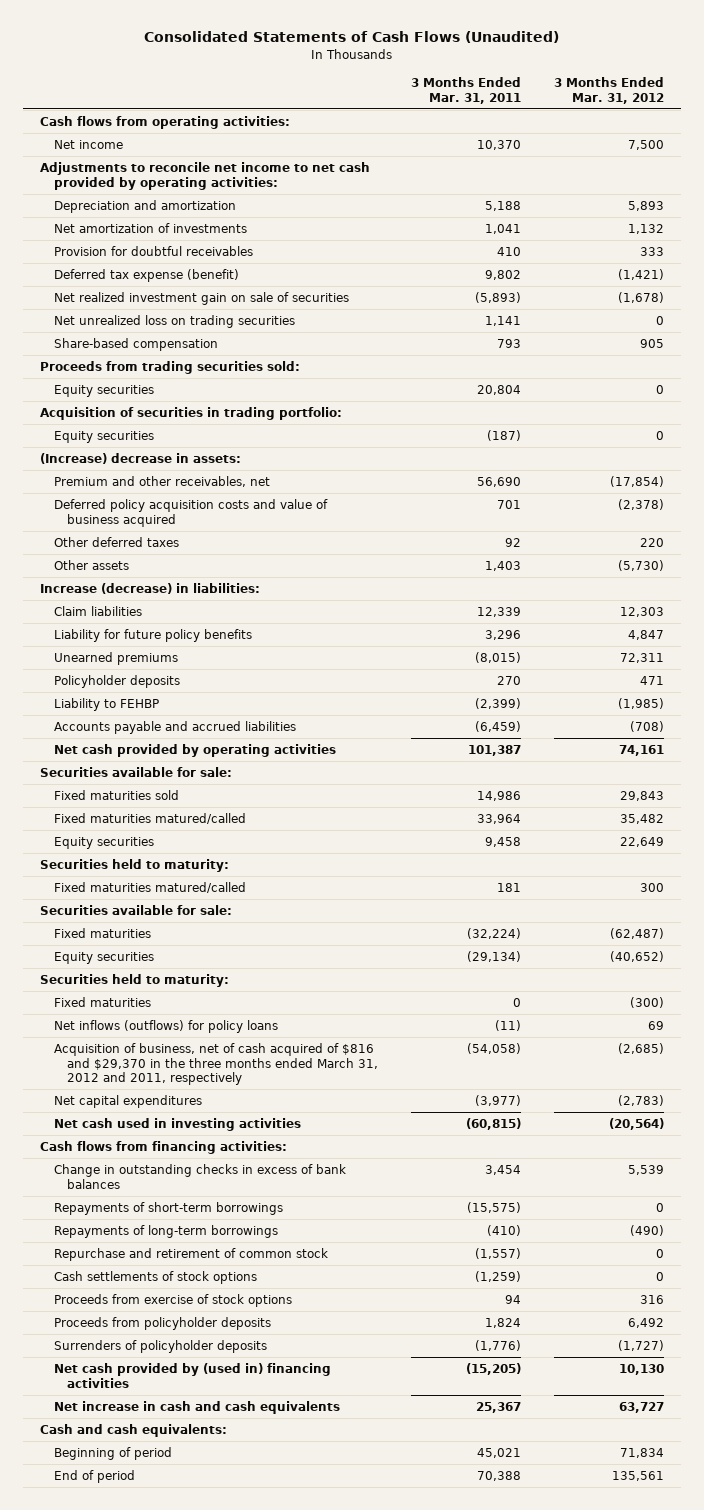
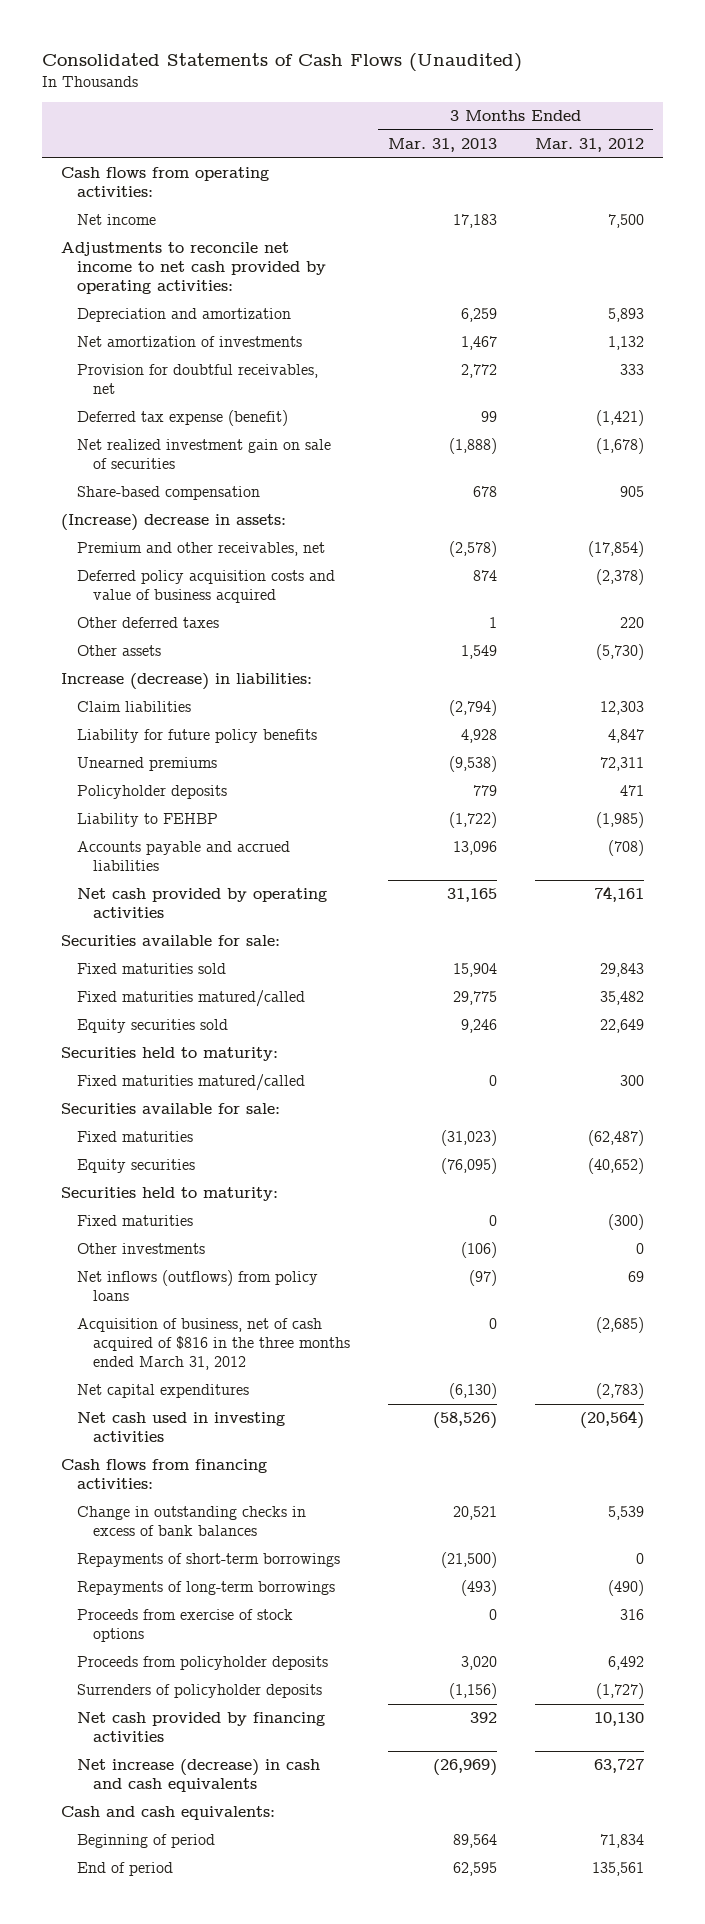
[411,76,522,104] 3 Months Ended Mar. 31, 2011 -> none
none -> [387,137,497,152] Mar. 31, 2013
[53,246,253,257] Provision for doubtful receivables -> [77,364,319,395] Provision for doubtful receivables, net
[53,315,295,329] Net unrealized loss on trading securities -> none
[39,361,300,375] Proceeds from trading securities sold: -> none
[53,385,154,398] Equity securities -> none
[39,407,342,421] Acquisition of securities in trading portfolio: -> none
[53,431,154,444] Equity securities -> none
[53,837,154,850] Equity securities -> [77,1019,229,1034] Equity securities sold
none -> [77,1243,206,1255] Other investments
[53,1020,278,1034] Net inflows (outflows) for policy loans -> [77,1270,319,1302] Net inflows (outflows) from policy loans
[53,1043,379,1086] Acquisition of business, net of cash acquired of $816 and $29,370 in the three months ended March 31, 2012 and 2011, respectively -> [77,1318,350,1370] Acquisition of business, net of cash acquired of $816 in the three months ended March 31, 2012
[53,1248,328,1262] Repurchase and retirement of common stock -> none
[53,1271,257,1285] Cash settlements of stock options -> none
[53,1363,331,1388] Net cash provided by (used in) financing activities -> [77,1712,326,1743] Net cash provided by financing activities
[53,1401,340,1415] Net increase in cash and cash equivalents -> [77,1759,321,1793] Net increase (decrease) in cash and cash equivalents

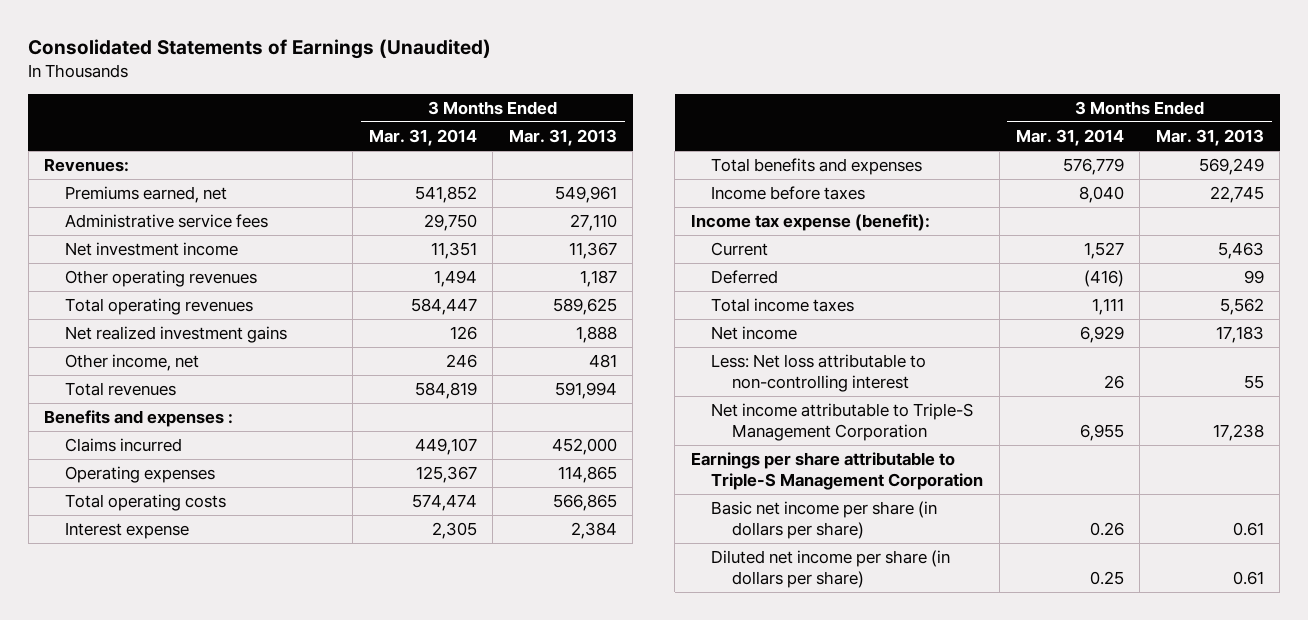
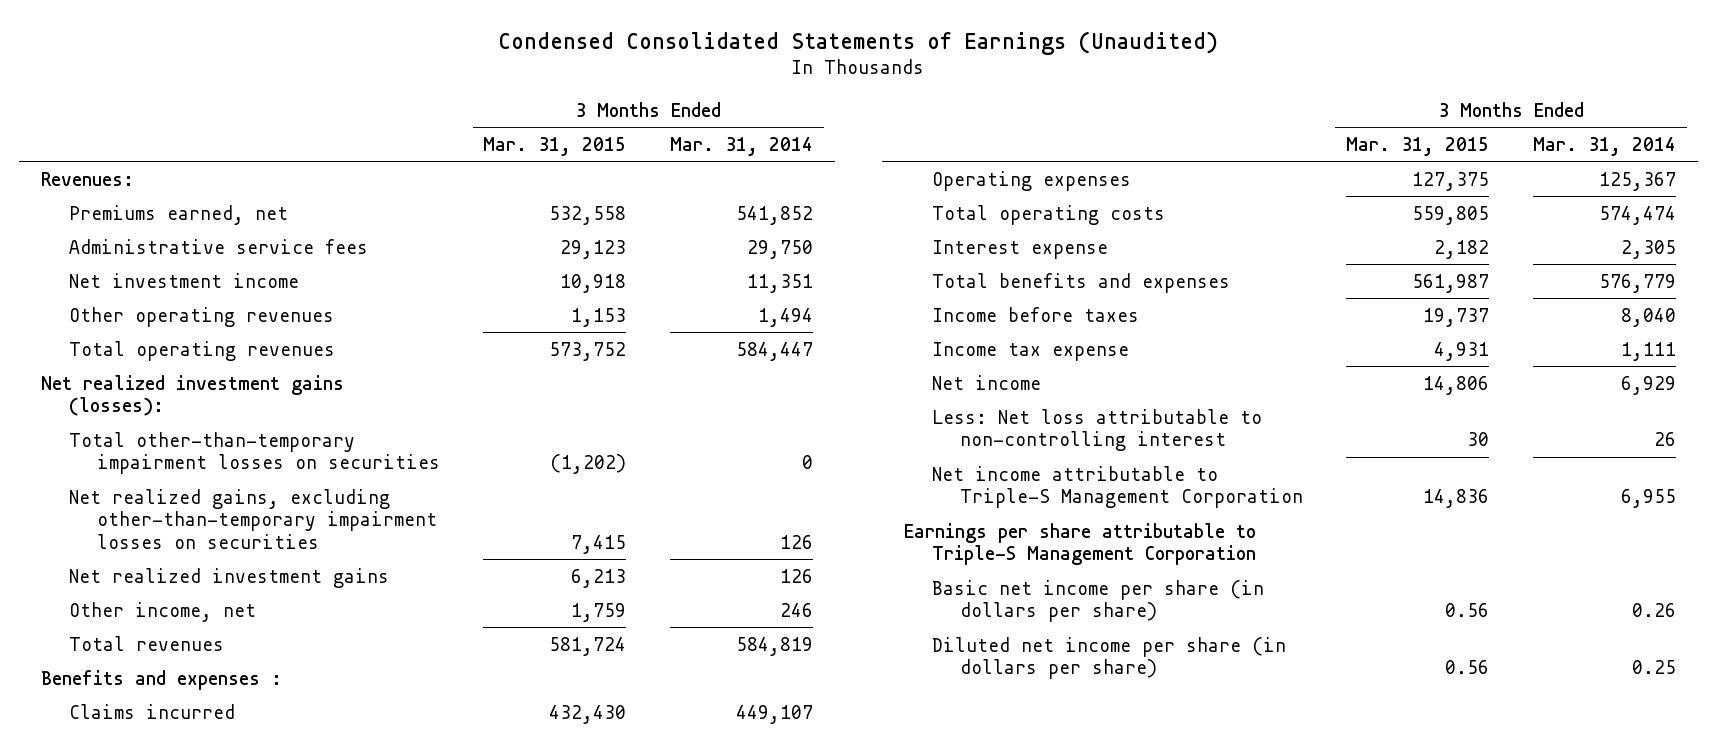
[28,39,492,60] Consolidated Statements of Earnings (Unaudited) -> [498,30,1219,55] Condensed Consolidated Statements of Earnings (Unaudited)
[508,129,617,147] Mar. 31, 2013 -> none
none -> [483,136,627,156] Mar. 31, 2015
none -> [41,374,345,417] Net realized investment gains (losses):
none -> [69,431,440,475] Total other-than-temporary impairment losses on securities
none -> [69,488,437,549] Net realized gains, excluding other-than-temporary impairment losses on securities
[690,214,930,232] Income tax expense (benefit): -> none
[711,242,769,257] Current -> none
[711,270,779,285] Deferred -> none
[711,298,855,313] Total income taxes -> [931,341,1129,361] Income tax expense

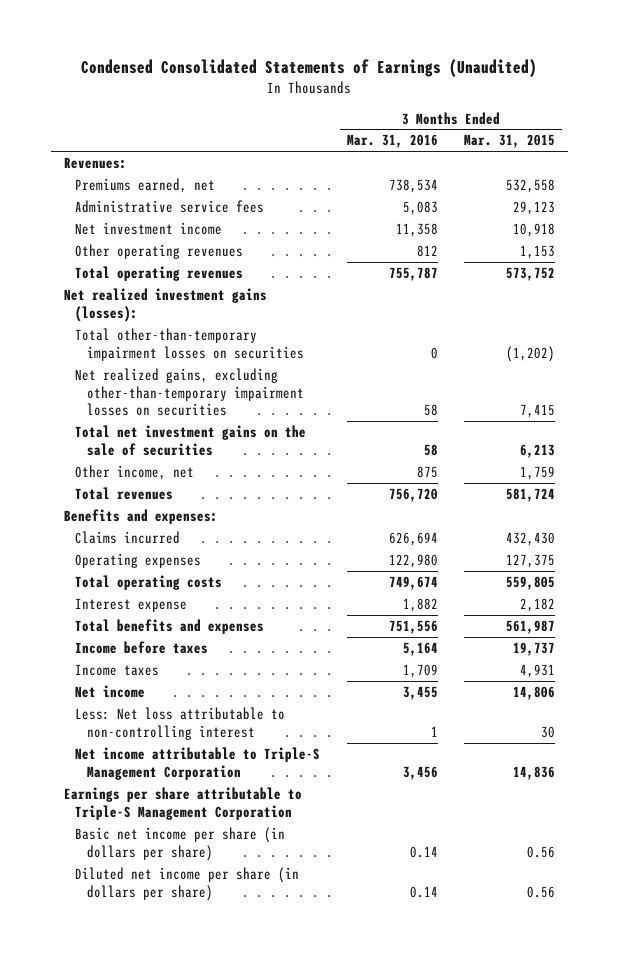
[670,136,814,156] Mar. 31, 2014 -> none
none -> [346,134,438,149] Mar. 31, 2016
[69,567,390,588] Net realized investment gains -> [75,425,307,456] Total net investment gains on the sale of securities
[41,669,283,690] Benefits and expenses : -> [63,509,218,525] Benefits and expenses:
[931,341,1129,361] Income tax expense -> [75,664,160,677] Income taxes

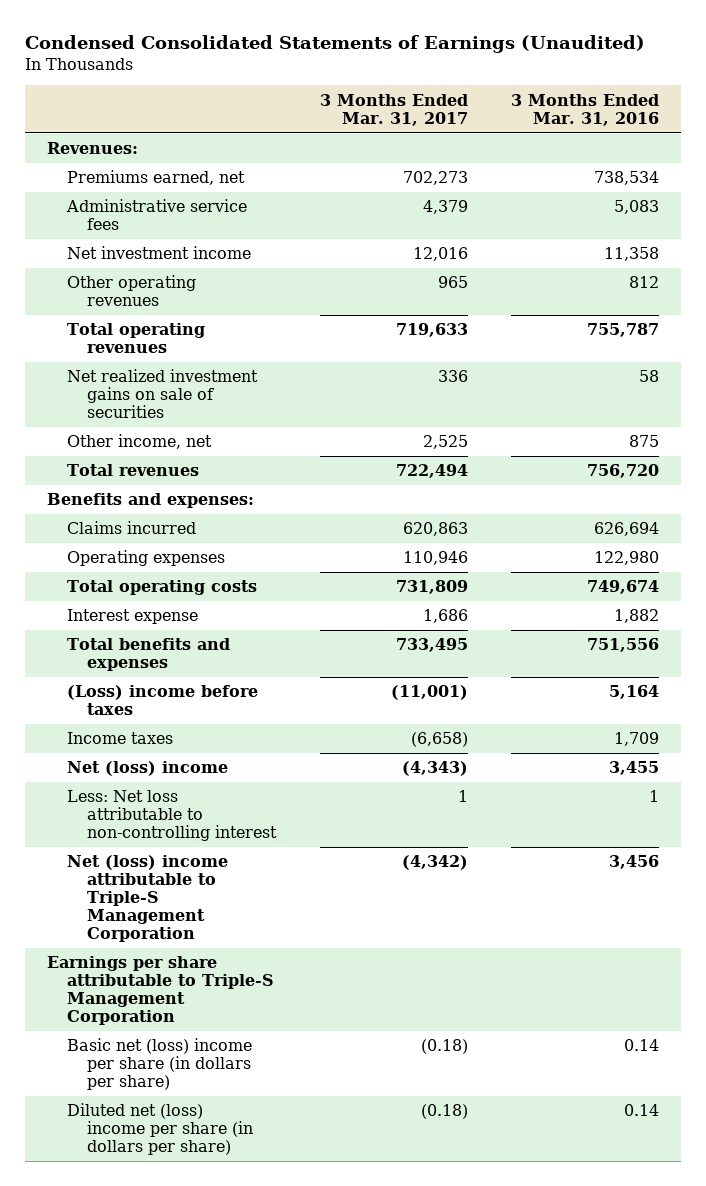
[463,134,555,149] Mar. 31, 2015 -> none
none -> [319,93,468,126] 3 Months Ended Mar. 31, 2017
[63,288,267,322] Net realized investment gains (losses): -> none
[75,328,304,361] Total other-than-temporary impairment losses on securities -> none
[75,368,304,417] Net realized gains, excluding other-than-temporary impairment losses on securities -> none
[75,425,307,456] Total net investment gains on the sale of securities -> [67,369,259,419] Net realized investment gains on sale of securities
[75,641,209,655] Income before taxes -> [67,685,259,716] (Loss) income before taxes
[75,685,146,699] Net income -> [67,761,229,777] Net (loss) income
[75,747,321,780] Net income attributable to Triple-S Management Corporation -> [67,855,229,942] Net (loss) income attributable to Triple-S Management Corporation
[75,827,286,861] Basic net income per share (in dollars per share) -> [67,1038,253,1091] Basic net (loss) income per share (in dollars per share)
[75,867,300,901] Diluted net income per share (in dollars per share) -> [67,1103,254,1156] Diluted net (loss) income per share (in dollars per share)

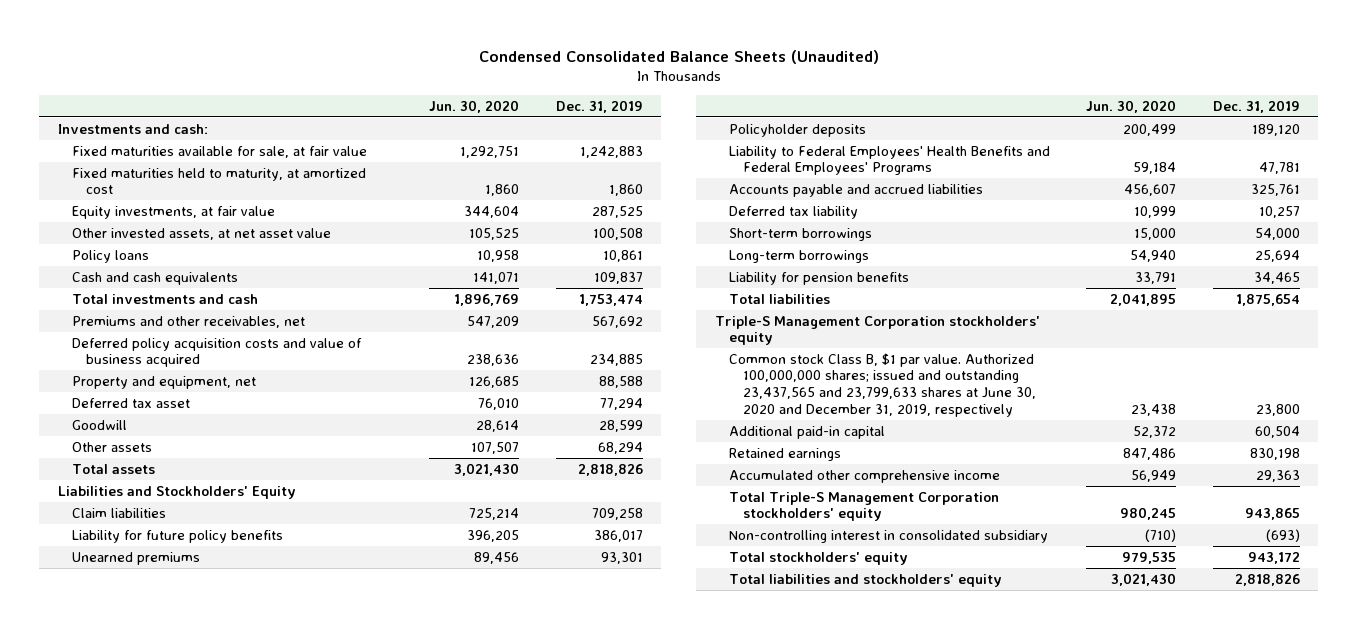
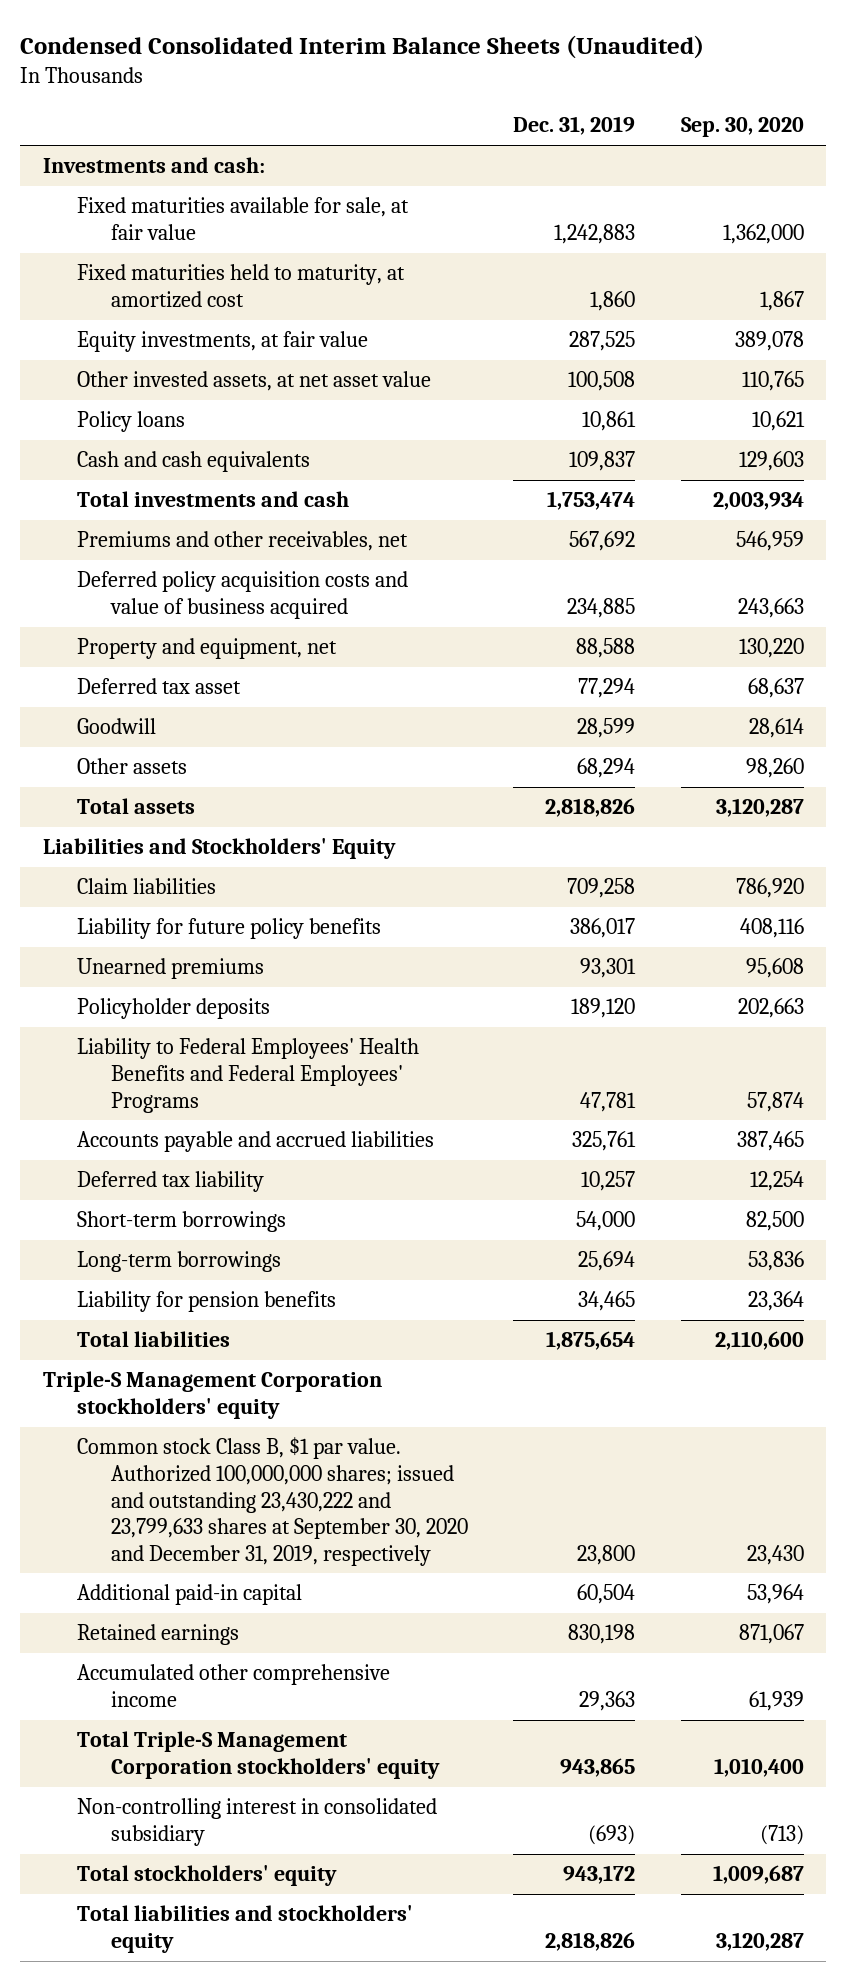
[478,49,879,64] Condensed Consolidated Balance Sheets (Unaudited) -> [19,34,704,59] Condensed Consolidated Interim Balance Sheets (Unaudited)
[429,99,520,113] Jun. 30, 2020 -> none
none -> [680,117,804,138] Sep. 30, 2020
[728,352,1036,417] Common stock Class B, $1 par value. Authorized 100,000,000 shares; issued and outstanding 23,437,565 and 23,799,633 shares at June 30, 2020 and December 31, 2019, respectively -> [76,1437,468,1566] Common stock Class B, $1 par value. Authorized 100,000,000 shares; issued and outstanding 23,430,222 and 23,799,633 shares at September 30, 2020 and December 31, 2019, respectively

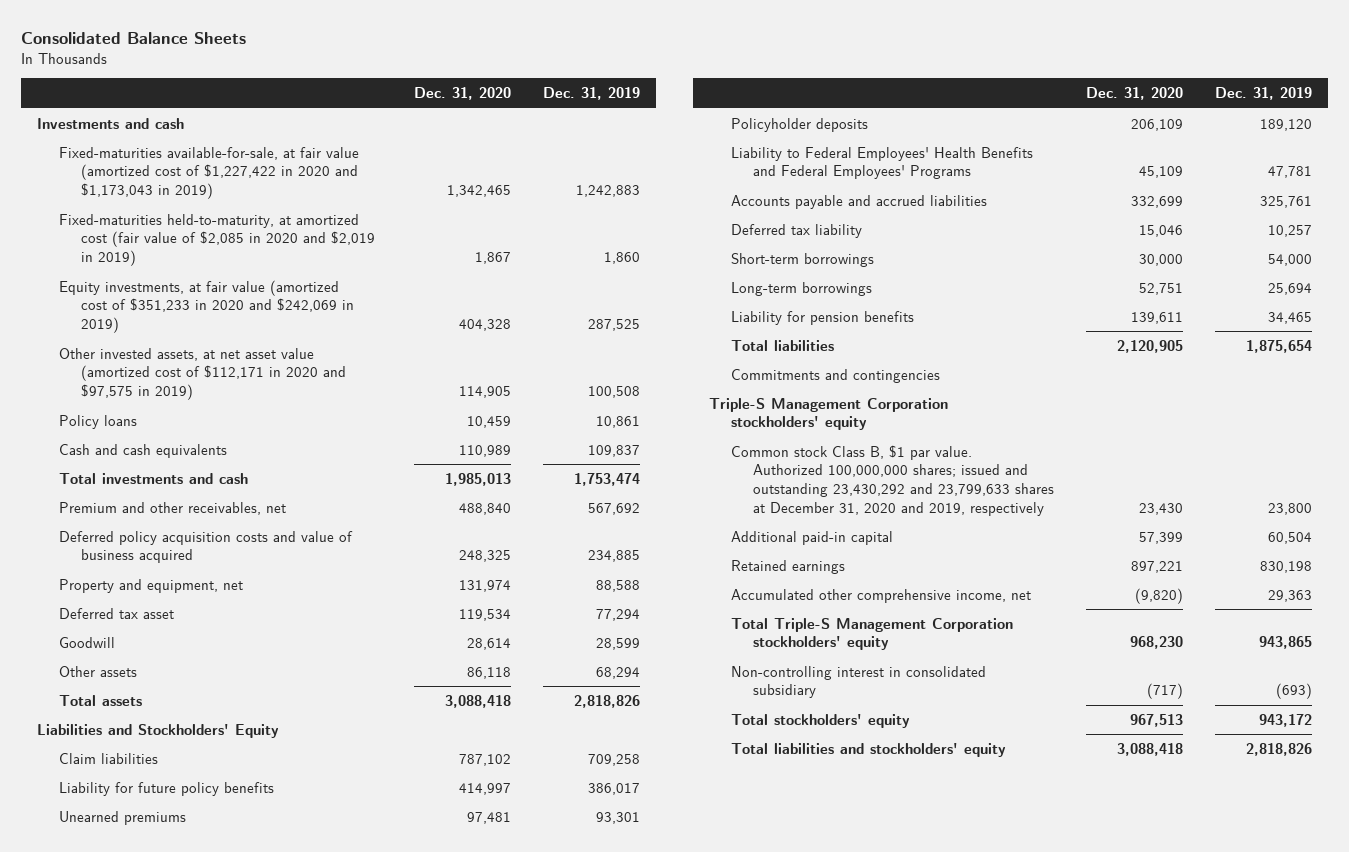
[19,34,704,59] Condensed Consolidated Interim Balance Sheets (Unaudited) -> [20,31,246,44] Consolidated Balance Sheets
[680,117,804,138] Sep. 30, 2020 -> none
none -> [413,87,511,101] Dec. 31, 2020
[42,157,265,174] Investments and cash: -> [36,117,184,129] Investments and cash
[76,197,409,241] Fixed maturities available for sale, at fair value -> [58,146,359,200] Fixed-maturities available-for-sale, at fair value (amortized cost of $1,227,422 in 2020 and $1,173,043 in 2019)
[76,264,405,309] Fixed maturities held to maturity, at amortized cost -> [58,213,375,267] Fixed-maturities held-to-maturity, at amortized cost (fair value of $2,085 in 2020 and $2,019 in 2019)
[76,331,368,353] Equity investments, at fair value -> [58,279,354,334] Equity investments, at fair value (amortized cost of $351,233 in 2020 and $242,069 in 2019)
[76,371,431,392] Other invested assets, at net asset value -> [58,347,346,401] Other invested assets, at net asset value (amortized cost of $112,171 in 2020 and $97,575 in 2019)
[76,531,408,552] Premiums and other receivables, net -> [58,501,286,515] Premium and other receivables, net
none -> [730,368,940,383] Commitments and contingencies
[76,1437,468,1566] Common stock Class B, $1 par value. Authorized 100,000,000 shares; issued and outstanding 23,430,222 and 23,799,633 shares at September 30, 2020 and December 31, 2019, respectively -> [730,444,1054,516] Common stock Class B, $1 par value. Authorized 100,000,000 shares; issued and outstanding 23,430,292 and 23,799,633 shares at December 31, 2020 and 2019, respectively
[76,1664,390,1708] Accumulated other comprehensive income -> [730,588,1031,603] Accumulated other comprehensive income, net

